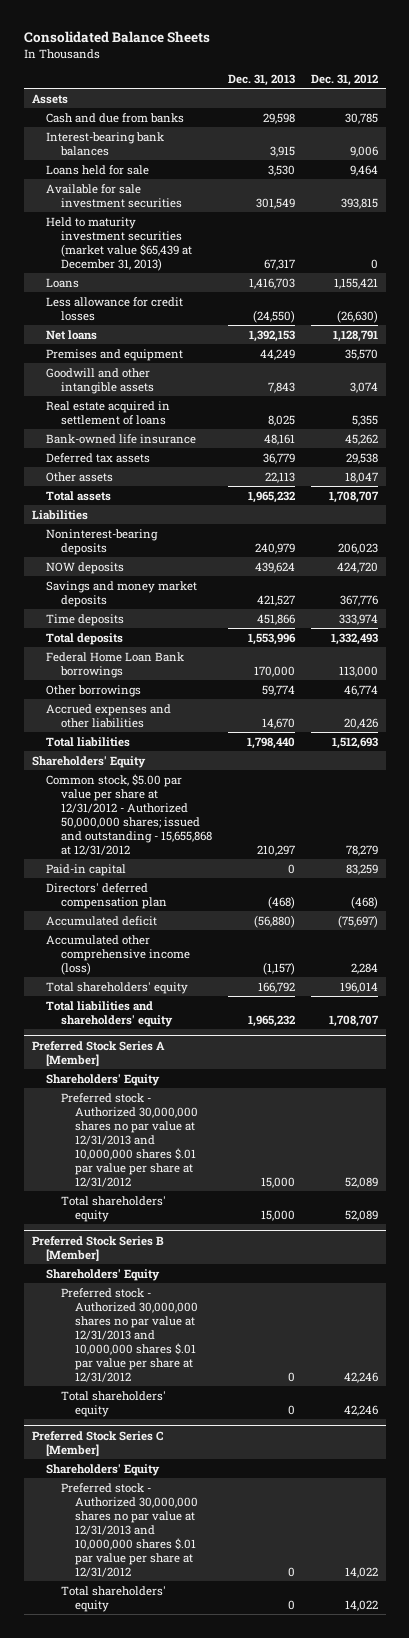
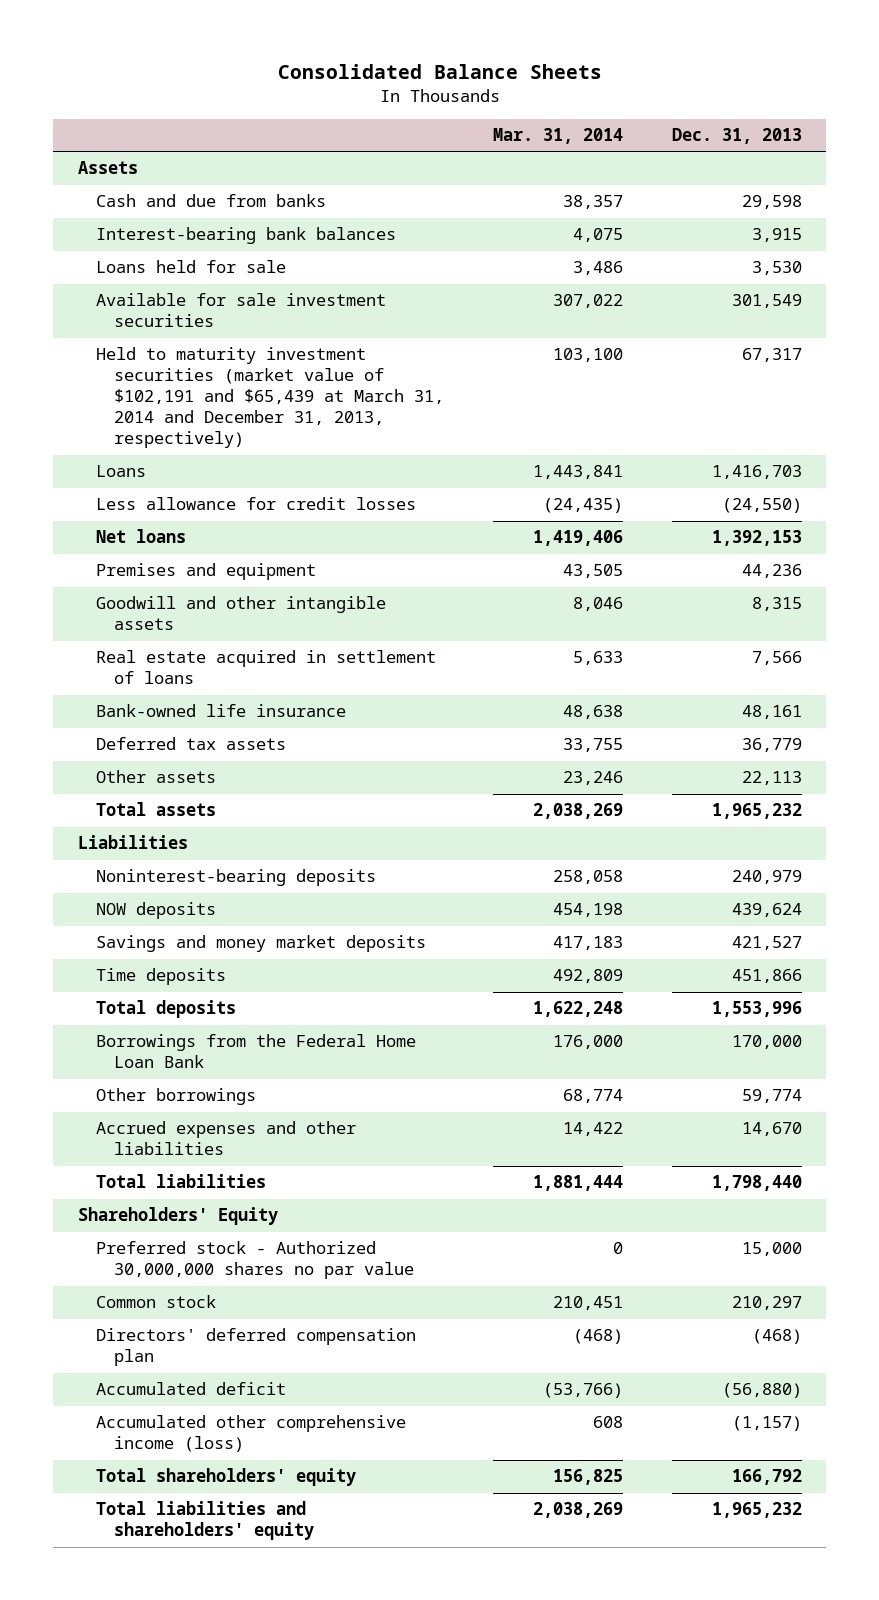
[310,74,378,87] Dec. 31, 2012 -> none
none -> [492,128,623,145] Mar. 31, 2014
[46,216,192,271] Held to maturity investment securities (market value $65,439 at December 31, 2013) -> [95,347,444,449] Held to maturity investment securities (market value of $102,191 and $65,439 at March 31, 2014 and December 31, 2013, respectively)
[259,348,295,360] 44,249 -> [741,564,802,579] 44,236
[267,381,295,393] 7,843 -> [751,597,802,612] 8,315
[267,414,295,426] 8,025 -> [751,651,802,666] 7,566
[46,651,185,678] Federal Home Loan Bank borrowings -> [95,1034,416,1069] Borrowings from the Federal Home Loan Bank
[46,863,127,876] Paid-in capital -> none
none -> [95,1241,414,1280] Preferred stock - Authorized 30,000,000 shares no par value
[46,773,212,855] Common stock, $5.00 par value per share at 12/31/2012 - Authorized 50,000,000 shares; issued and outstanding - 15,655,868 at 12/31/2012 -> [95,1295,216,1309] Common stock
[31,1040,165,1066] Preferred Stock Series A [Member] -> none
[46,1073,161,1086] Shareholders' Equity -> none
[60,1092,198,1187] Preferred stock - Authorized 30,000,000 shares no par value at 12/31/2013 and 10,000,000 shares $.01 par value per share at 12/31/2012 -> none
[60,1195,166,1222] Total shareholders' equity -> none
[31,1235,164,1261] Preferred Stock Series B [Member] -> none
[46,1268,161,1281] Shareholders' Equity -> none
[60,1287,198,1382] Preferred stock - Authorized 30,000,000 shares no par value at 12/31/2013 and 10,000,000 shares $.01 par value per share at 12/31/2012 -> none
[60,1390,166,1417] Total shareholders' equity -> none
[31,1430,163,1456] Preferred Stock Series C [Member] -> none
[46,1463,161,1476] Shareholders' Equity -> none
[60,1482,198,1577] Preferred stock - Authorized 30,000,000 shares no par value at 12/31/2013 and 10,000,000 shares $.01 par value per share at 12/31/2012 -> none
[60,1585,166,1612] Total shareholders' equity -> none

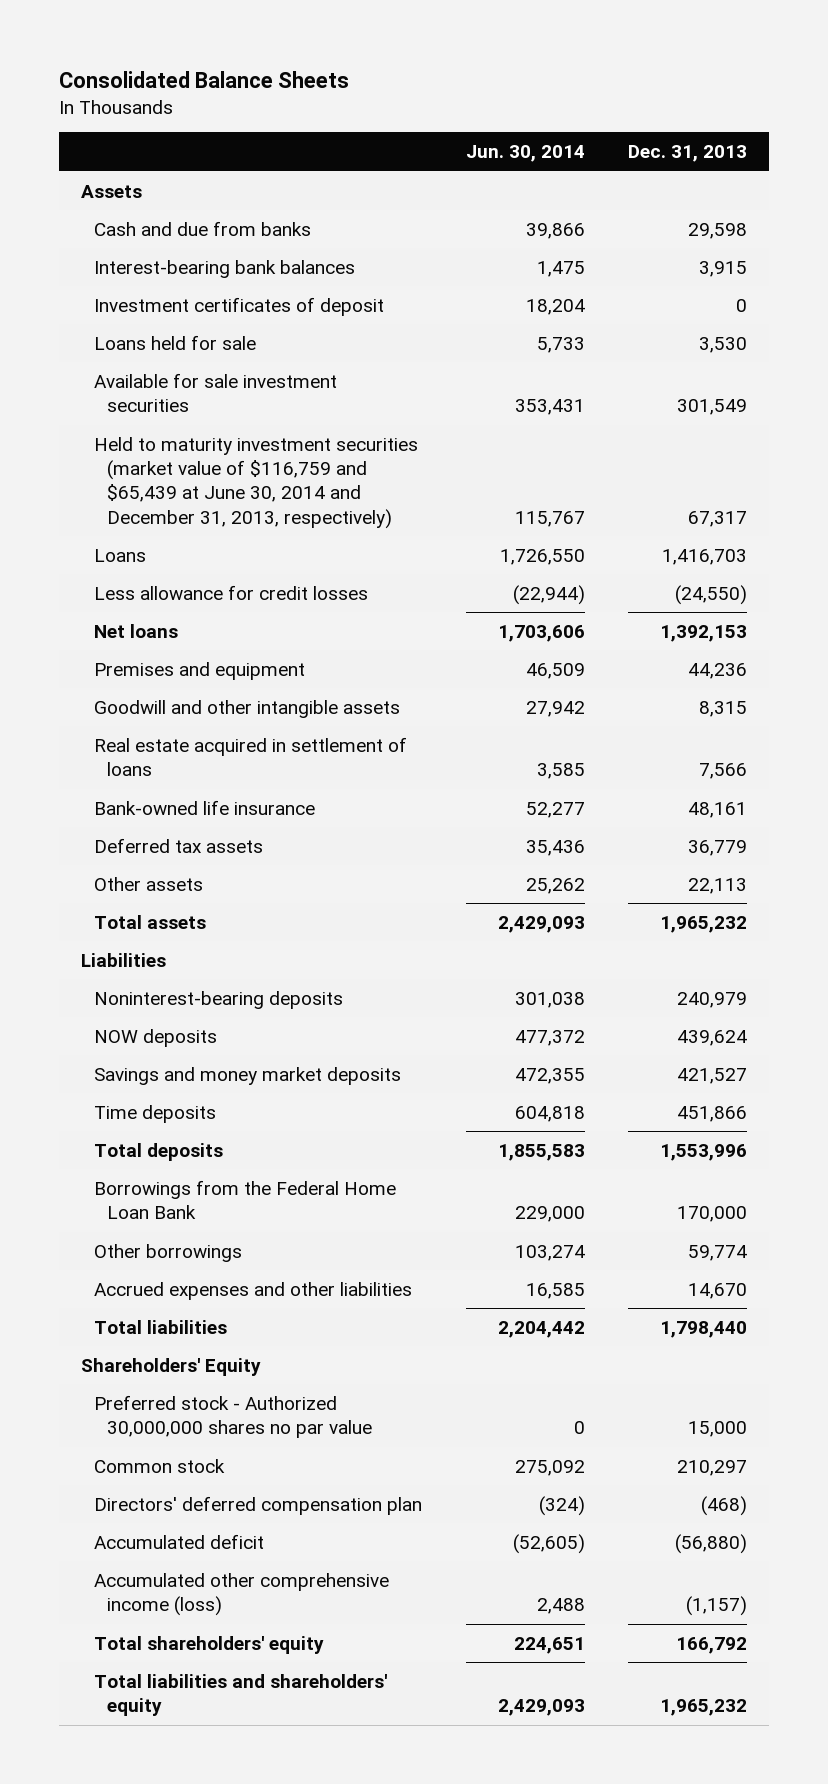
[492,128,623,145] Mar. 31, 2014 -> none
none -> [465,145,585,163] Jun. 30, 2014
none -> [93,296,384,316] Investment certificates of deposit
[95,347,444,449] Held to maturity investment securities (market value of $102,191 and $65,439 at March 31, 2014 and December 31, 2013, respectively) -> [93,436,418,529] Held to maturity investment securities (market value of $116,759 and $65,439 at June 30, 2014 and December 31, 2013, respectively)

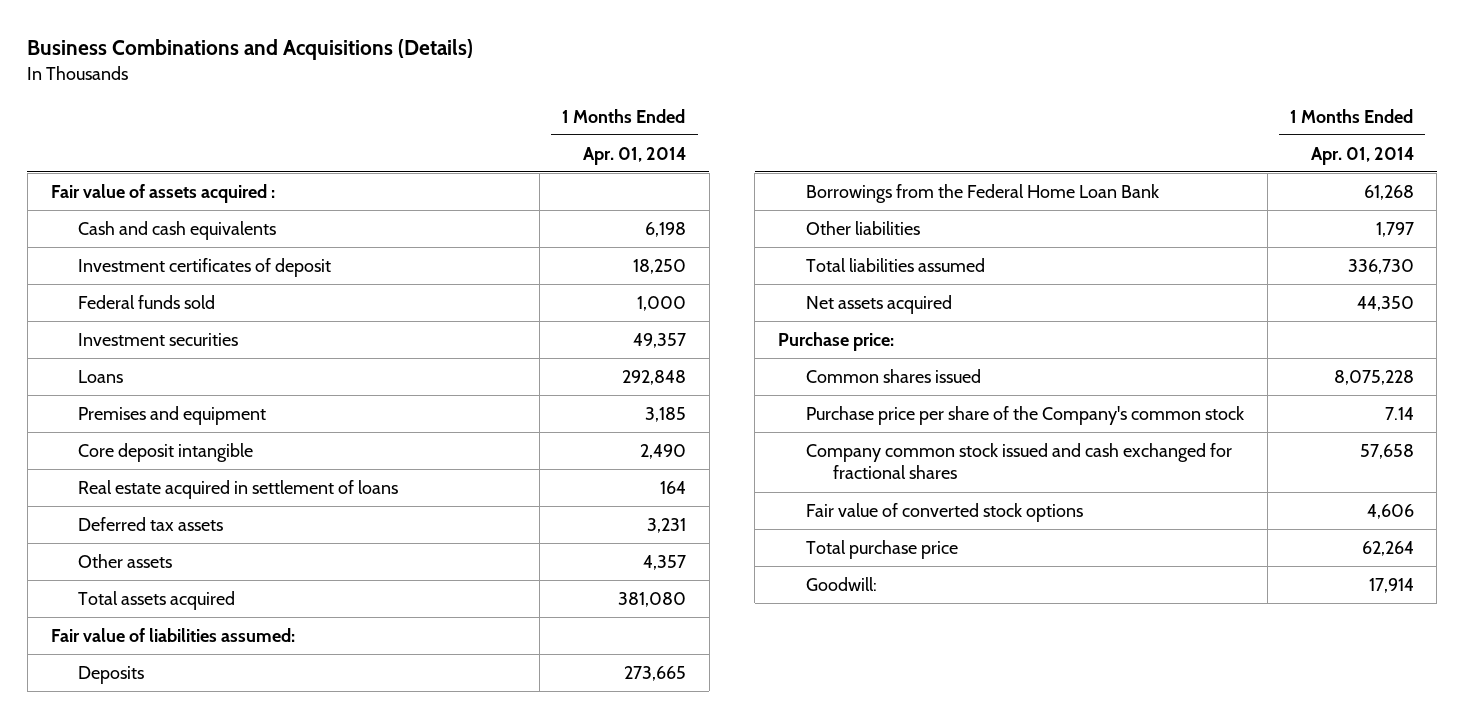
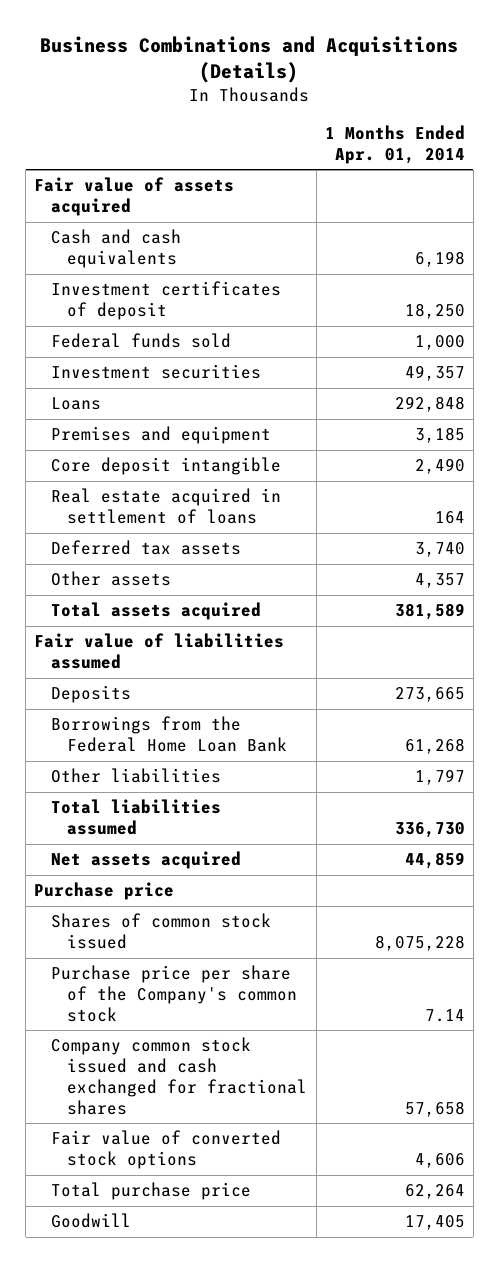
[50,183,275,203] Fair value of assets acquired : -> [34,177,235,217] Fair value of assets acquired
[646,517,686,533] 3,231 -> [414,542,465,558] 3,740
[617,591,686,607] 381,080 -> [394,603,465,621] 381,589
[50,627,295,642] Fair value of liabilities assumed: -> [34,633,285,670] Fair value of liabilities assumed
[1356,295,1414,311] 44,350 -> [404,852,465,870] 44,859
[778,331,895,351] Purchase price: -> [34,882,175,901] Purchase price
[805,368,981,383] Common shares issued -> [50,913,271,950] Shares of common stock issued
[805,576,877,591] Goodwill: -> [50,1213,131,1229] Goodwill
[1368,577,1414,593] 17,914 -> [404,1215,465,1231] 17,405

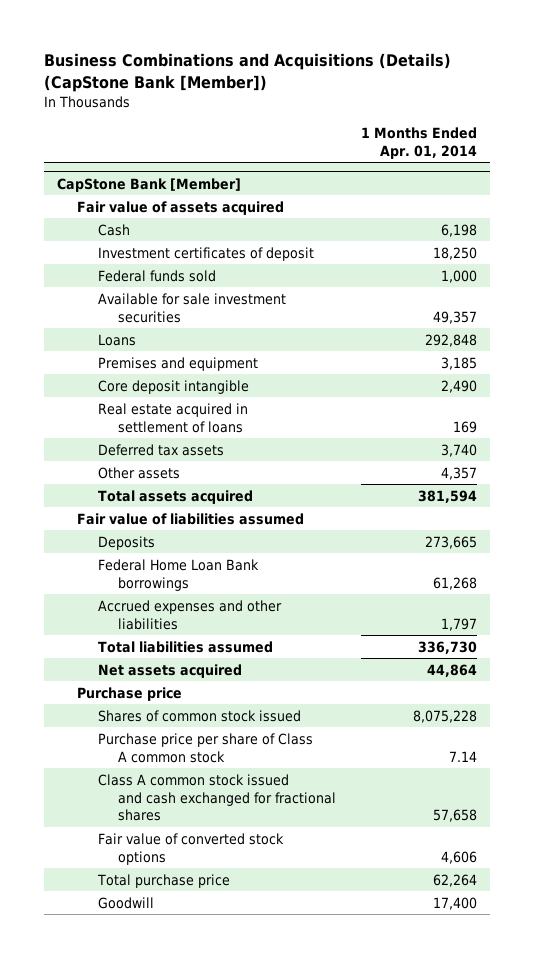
[40,35,459,84] Business Combinations and Acquisitions (Details) -> [44,53,452,92] Business Combinations and Acquisitions (Details) (CapStone Bank [Member])
none -> [56,177,241,192] CapStone Bank [Member]
[50,229,181,269] Cash and cash equivalents -> [97,223,130,236] Cash
[50,364,261,380] Investment securities -> [97,292,286,323] Available for sale investment securities
[434,511,465,525] 164 -> [453,420,478,433] 169
[394,603,465,621] 381,589 -> [418,489,478,503] 381,594
[50,716,288,753] Borrowings from the Federal Home Loan Bank -> [97,558,259,591] Federal Home Loan Bank borrowings
[50,768,221,784] Other liabilities -> [97,599,282,630] Accrued expenses and other liabilities
[404,852,465,870] 44,859 -> [427,663,478,677] 44,864
[50,965,298,1023] Purchase price per share of the Company's common stock -> [97,732,313,763] Purchase price per share of Class A common stock
[50,1037,308,1115] Company common stock issued and cash exchanged for fractional shares -> [97,773,337,822] Class A common stock issued and cash exchanged for fractional shares
[404,1215,465,1231] 17,405 -> [433,896,478,910] 17,400

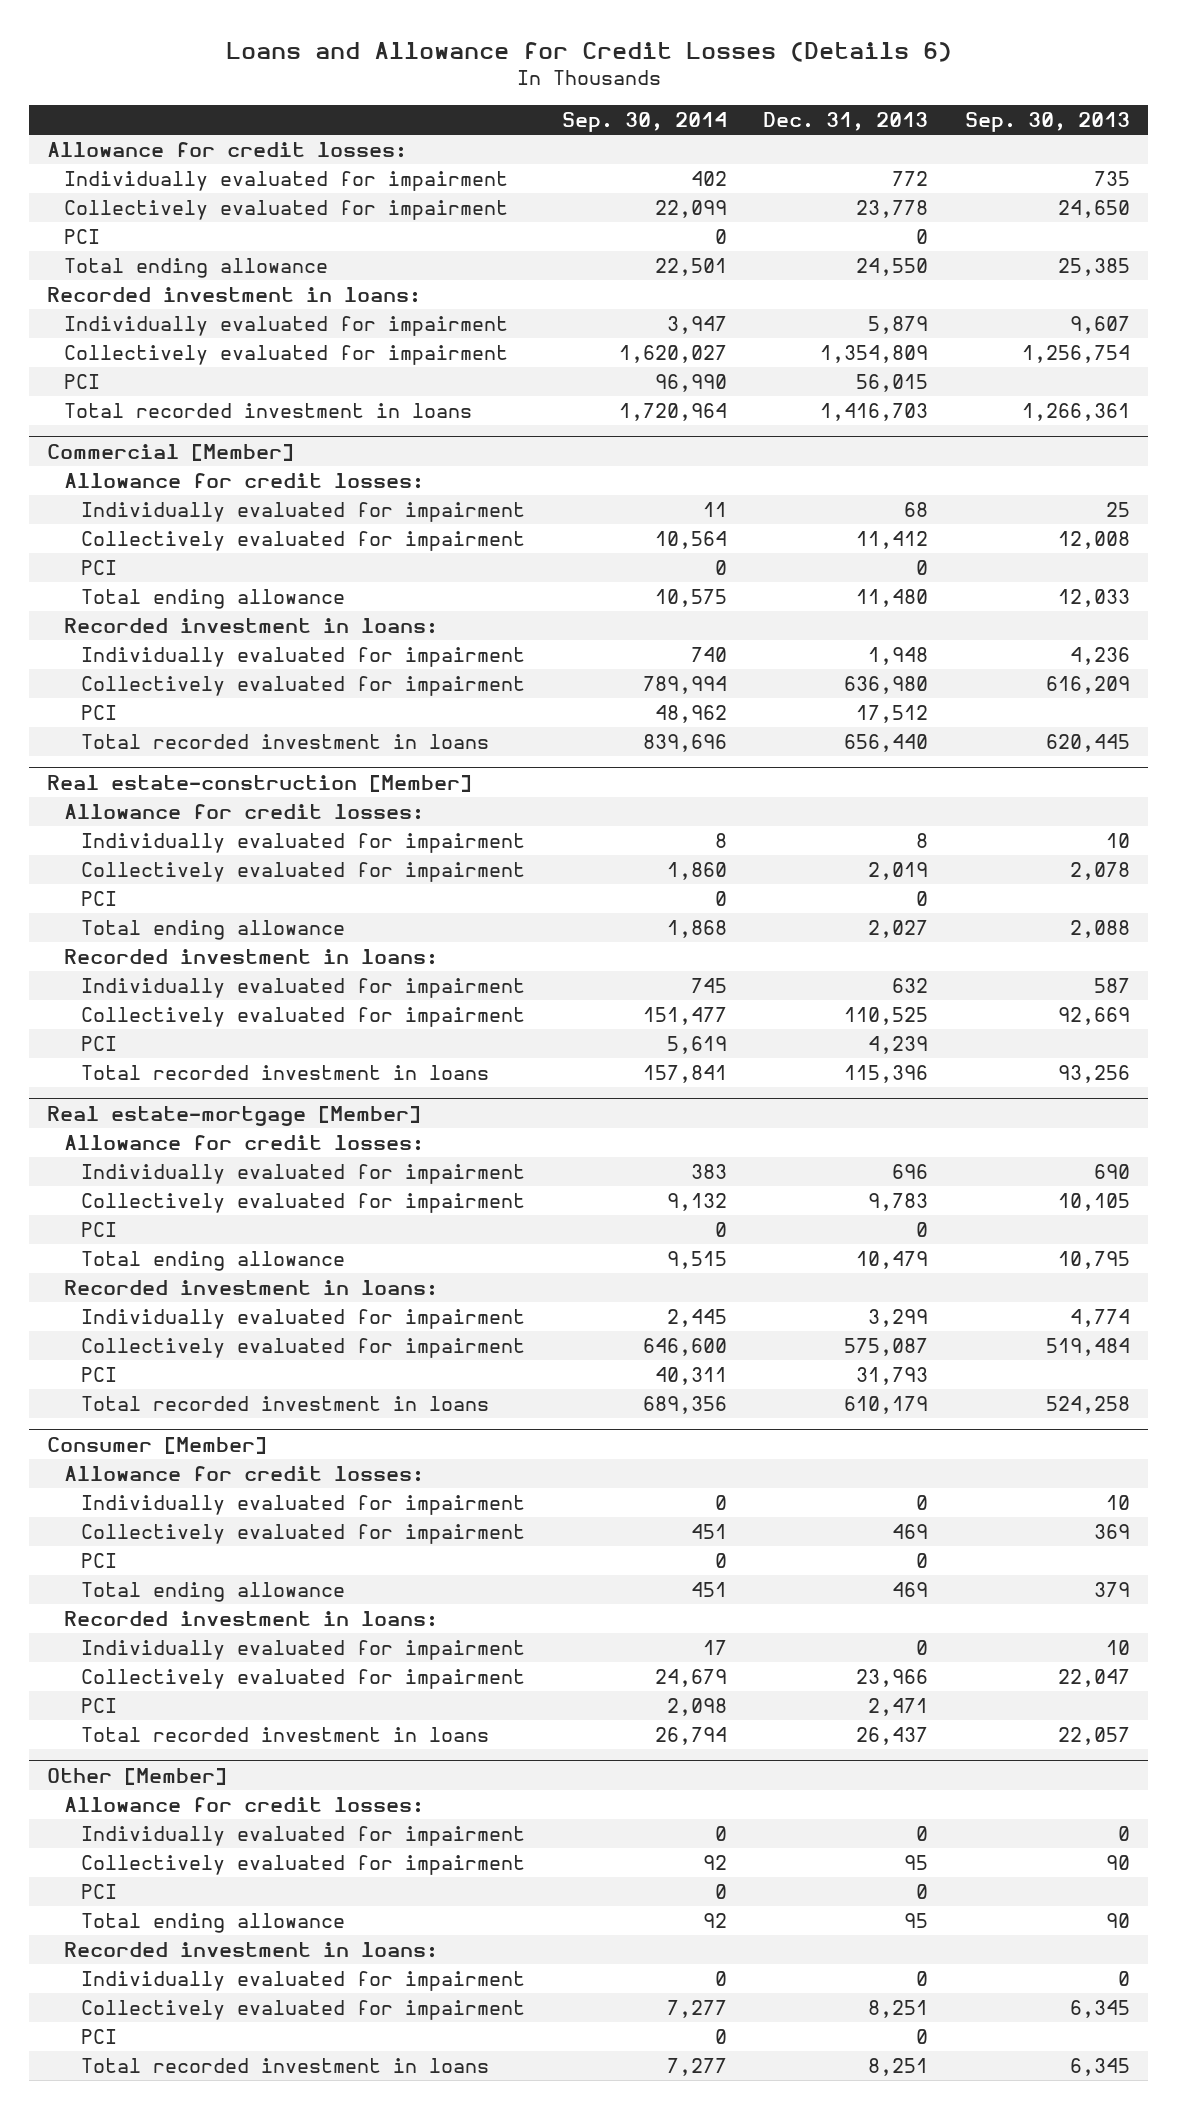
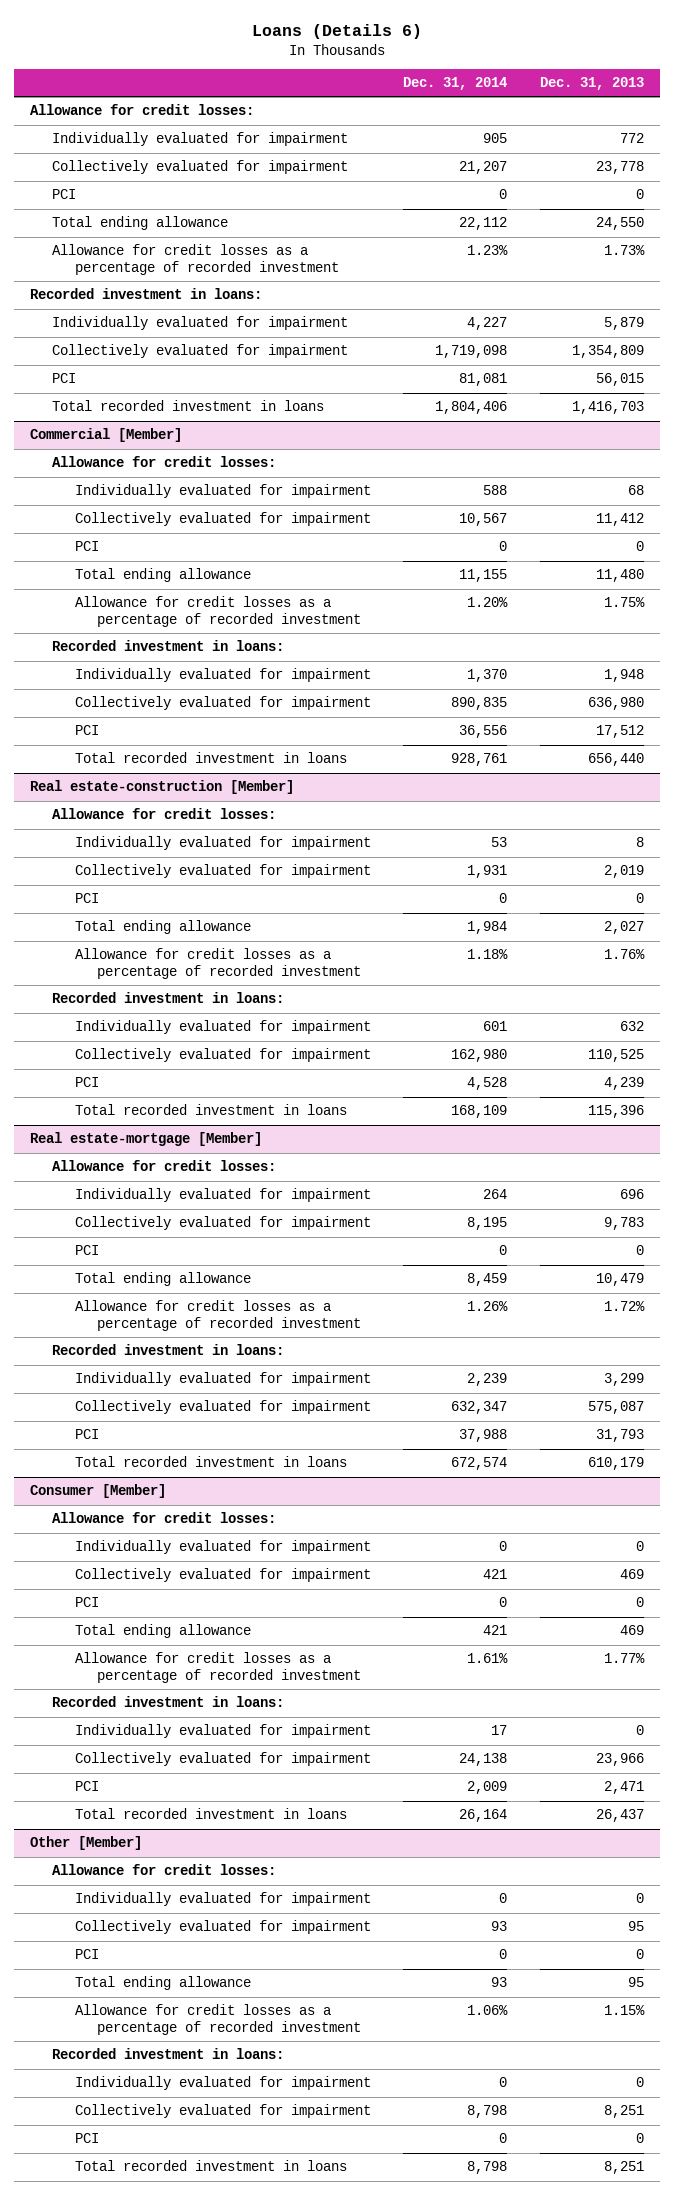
[225,42,952,63] Loans and Allowance for Credit Losses (Details 6) -> [251,23,422,39] Loans (Details 6)
[561,111,727,132] Sep. 30, 2014 -> none
[965,111,1131,132] Sep. 30, 2013 -> none
none -> [403,77,508,91] Dec. 31, 2014
none -> [52,244,339,275] Allowance for credit losses as a percentage of recorded investment
none -> [74,596,362,627] Allowance for credit losses as a percentage of recorded investment
none -> [74,948,362,979] Allowance for credit losses as a percentage of recorded investment
none -> [74,1300,362,1331] Allowance for credit losses as a percentage of recorded investment
none -> [74,1652,362,1683] Allowance for credit losses as a percentage of recorded investment
none -> [74,2004,362,2035] Allowance for credit losses as a percentage of recorded investment

